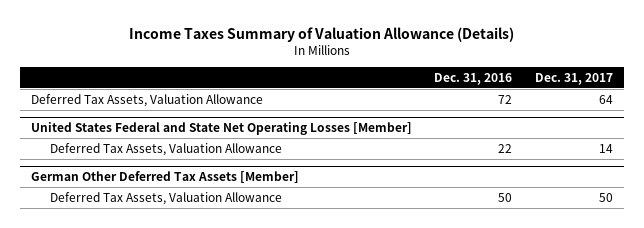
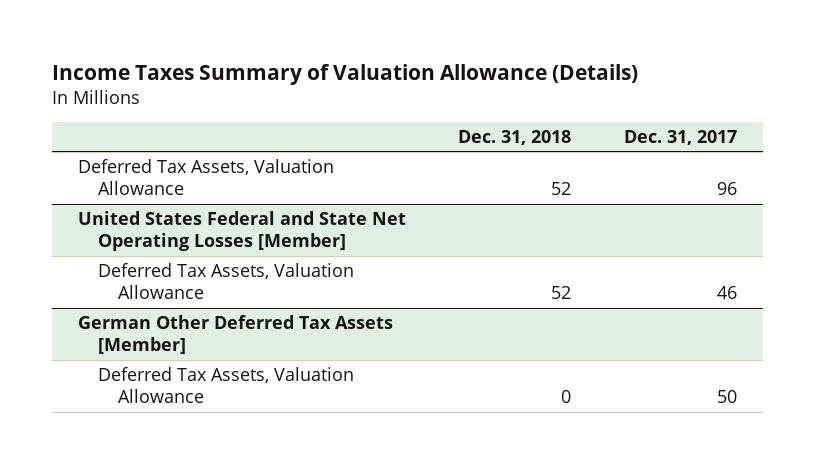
[434,72,513,85] Dec. 31, 2016 -> none
none -> [458,129,572,145] Dec. 31, 2018
[598,94,613,104] 64 -> [716,182,737,196] 96
[598,143,613,153] 14 -> [716,286,737,300] 46

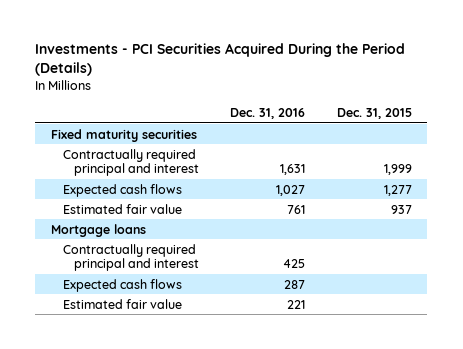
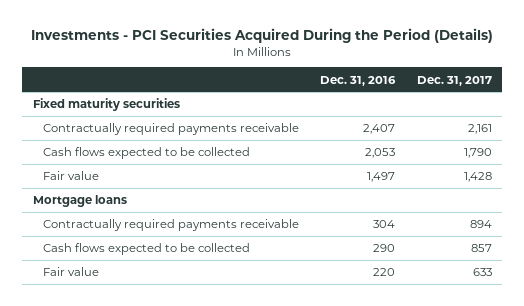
[336,107,412,119] Dec. 31, 2015 -> none
none -> [416,75,492,86] Dec. 31, 2017
[62,148,200,176] Contractually required principal and interest -> [43,123,300,136] Contractually required payments receivable
[280,163,306,175] 1,631 -> [363,124,396,135] 2,407
[62,183,182,197] Expected cash flows -> [43,147,251,160] Cash flows expected to be collected
[276,184,306,196] 1,027 -> [365,148,396,159] 2,053
[62,203,182,214] Estimated fair value -> [43,171,100,181] Fair value
[287,204,306,214] 761 -> [367,172,396,183] 1,497
[62,243,200,271] Contractually required principal and interest -> [43,219,300,232] Contractually required payments receivable
[283,258,306,268] 425 -> [373,220,396,229] 304
[62,278,182,292] Expected cash flows -> [43,243,251,256] Cash flows expected to be collected
[284,279,306,289] 287 -> [373,244,396,253] 290
[62,298,182,309] Estimated fair value -> [43,267,100,277] Fair value
[287,299,306,309] 221 -> [373,268,396,277] 220

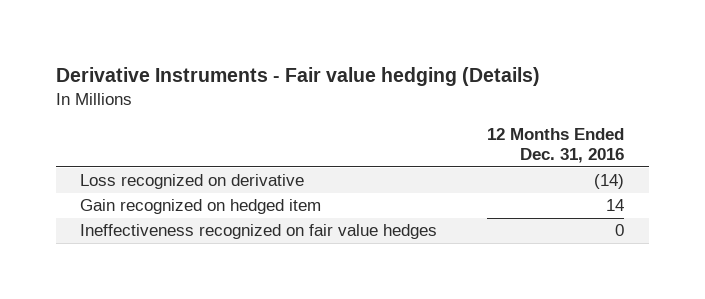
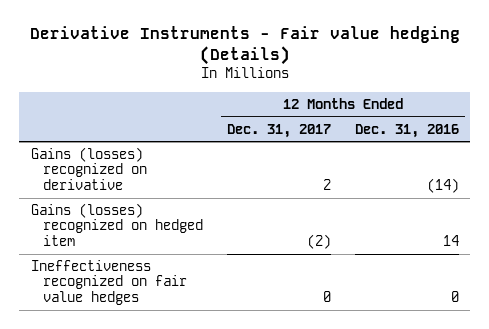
none -> [226,123,331,138] Dec. 31, 2017
[80,174,305,190] Loss recognized on derivative -> [30,147,147,190] Gains (losses) recognized on derivative
[80,199,322,215] Gain recognized on hedged item -> [30,203,203,246] Gains (losses) recognized on hedged item

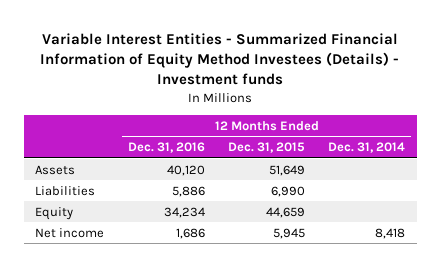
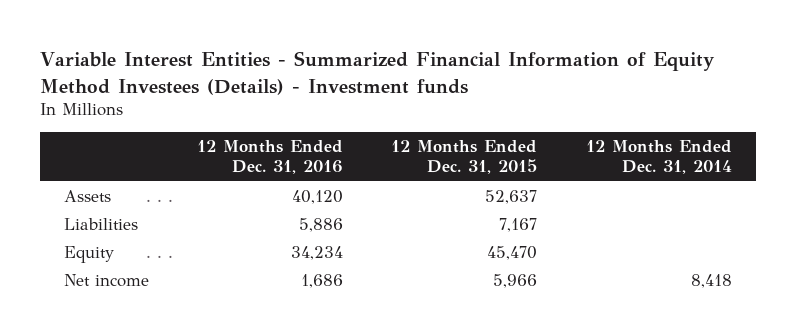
[269,164,306,176] 51,649 -> [485,189,538,204] 52,637
[271,185,306,197] 6,990 -> [499,217,538,232] 7,167
[266,206,306,218] 44,659 -> [487,245,538,260] 45,470
[273,227,306,239] 5,945 -> [493,273,538,288] 5,966

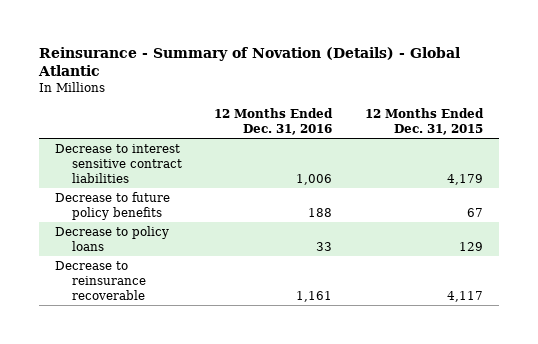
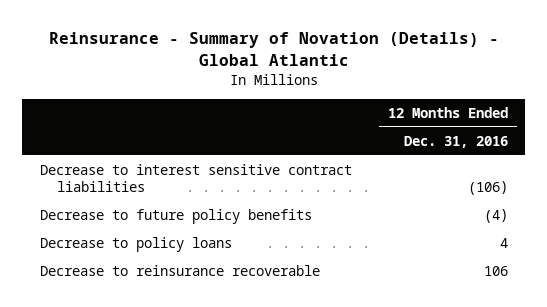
[364,107,484,136] 12 Months Ended Dec. 31, 2015 -> none
[296,173,333,185] 1,006 -> [467,180,508,195] (106)
[308,207,333,217] 188 -> [483,209,508,224] (4)
[316,241,333,251] 33 -> [499,238,508,249] 4
[296,290,333,302] 1,161 -> [483,266,508,277] 106

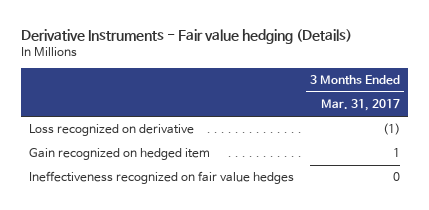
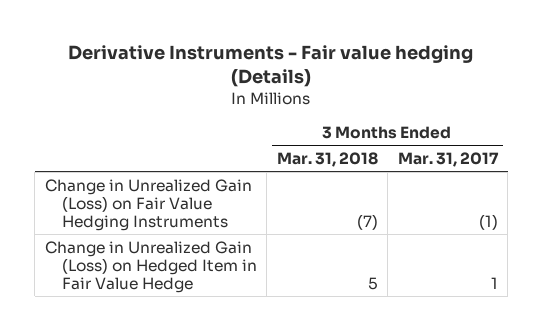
none -> [276,152,378,168] Mar. 31, 2018
[29,171,295,185] Ineffectiveness recognized on fair value hedges -> none
[29,124,195,137] Loss recognized on derivative -> [44,178,252,232] Change in Unrealized Gain (Loss) on Fair Value Hedging Instruments
[29,148,211,161] Gain recognized on hedged item -> [44,240,258,294] Change in Unrealized Gain (Loss) on Hedged Item in Fair Value Hedge

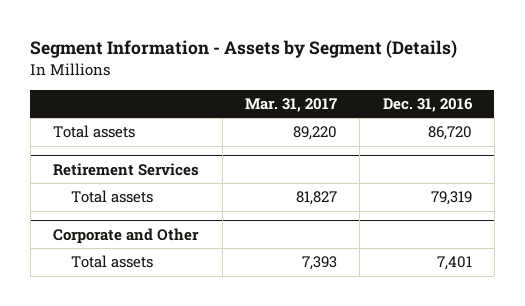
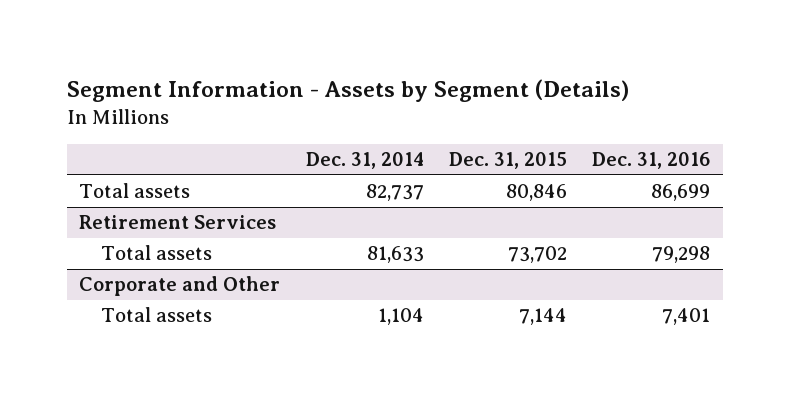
[244,98,337,113] Mar. 31, 2017 -> none
none -> [305,152,424,170] Dec. 31, 2014
none -> [449,152,568,170] Dec. 31, 2015
[427,126,472,141] 86,720 -> [651,184,711,202] 86,699
[430,191,472,206] 79,319 -> [652,246,711,264] 79,298

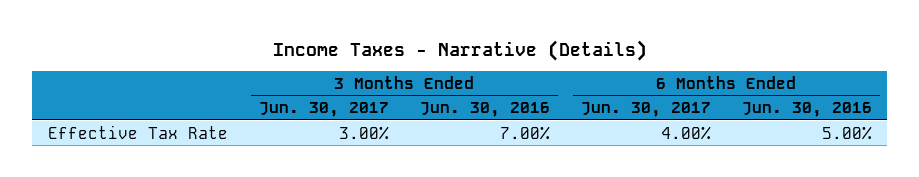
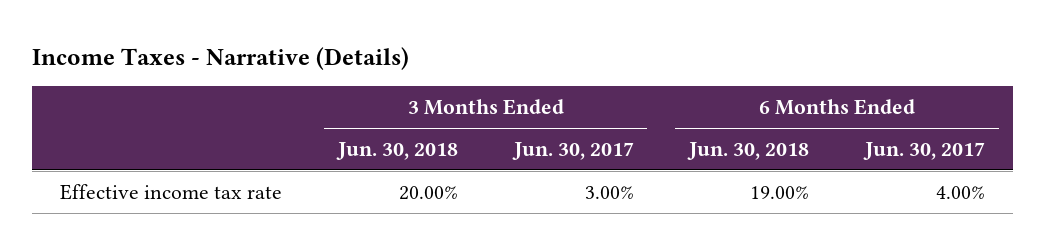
[419,102,550,118] Jun. 30, 2016 -> none
[741,102,872,118] Jun. 30, 2016 -> none
none -> [335,141,458,160] Jun. 30, 2018
none -> [687,141,810,160] Jun. 30, 2018
[47,124,228,139] Effective Tax Rate -> [59,183,282,200] Effective income tax rate

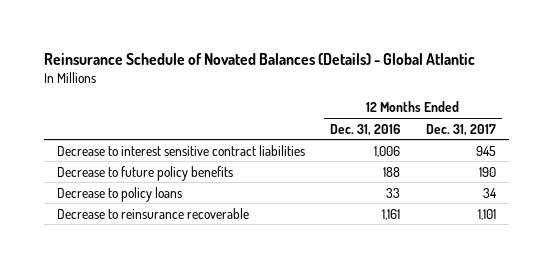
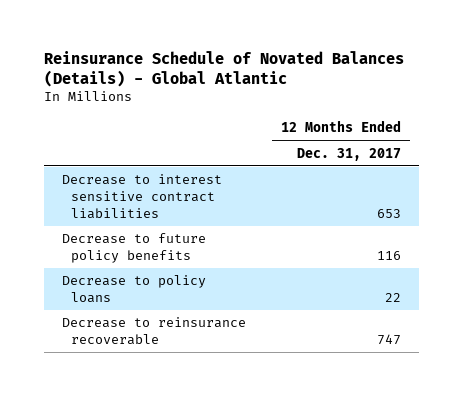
[330,123,401,136] Dec. 31, 2016 -> none
[475,145,496,156] 945 -> [377,208,402,218] 653
[478,166,496,177] 190 -> [377,250,402,260] 116
[482,187,497,198] 34 -> [385,292,402,302] 22
[477,208,496,220] 1,101 -> [377,333,402,345] 747

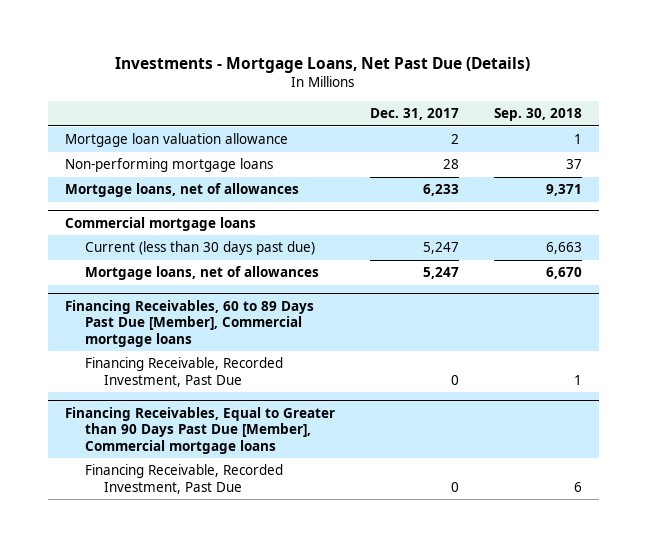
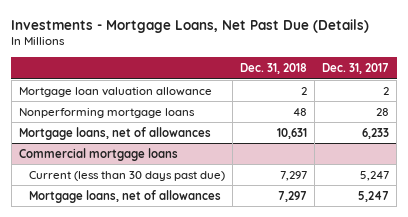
[493,108,582,122] Sep. 30, 2018 -> none
none -> [239,62,307,74] Dec. 31, 2018
[65,158,274,173] Non-performing mortgage loans -> [18,107,195,118] Nonperforming mortgage loans
[65,299,315,347] Financing Receivables, 60 to 89 Days Past Due [Member], Commercial mortgage loans -> none
[84,357,283,387] Financing Receivable, Recorded Investment, Past Due -> none
[65,406,336,454] Financing Receivables, Equal to Greater than 90 Days Past Due [Member], Commercial mortgage loans -> none
[84,464,283,494] Financing Receivable, Recorded Investment, Past Due -> none

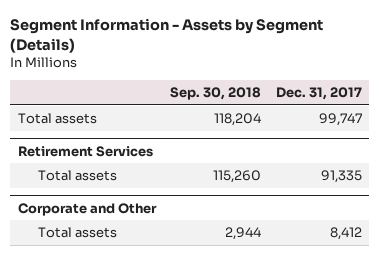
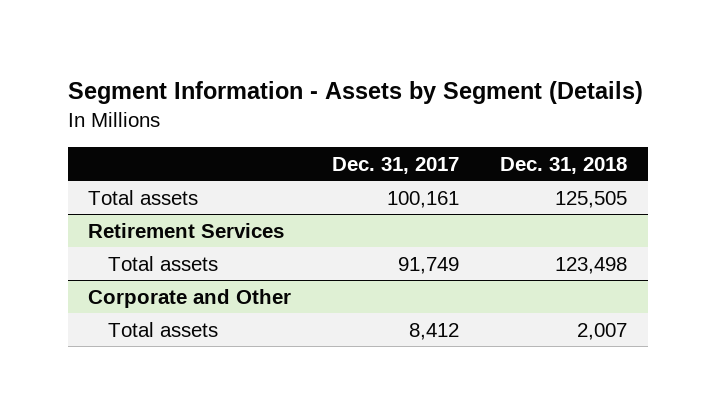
[170,87,262,101] Sep. 30, 2018 -> none
none -> [500,156,628,174] Dec. 31, 2018
[318,113,362,127] 99,747 -> [387,190,460,208] 100,161
[320,170,362,184] 91,335 -> [398,256,460,274] 91,749

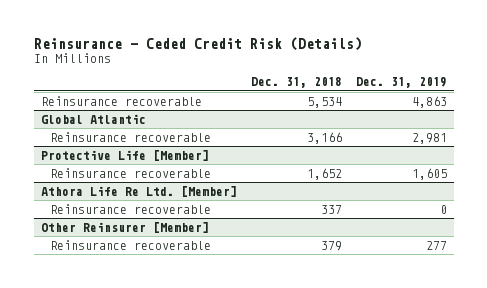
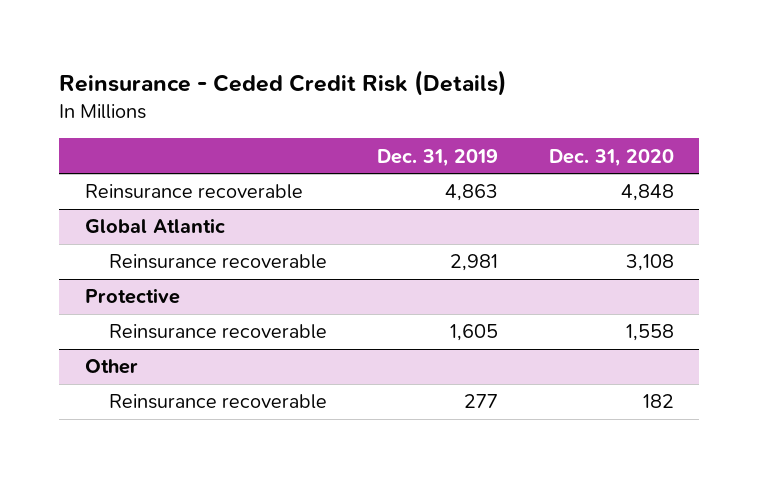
[250,77,342,89] Dec. 31, 2018 -> none
none -> [548,148,674,167] Dec. 31, 2020
[40,149,209,161] Protective Life [Member] -> [84,288,180,305] Protective
[40,185,237,197] Athora Life Re Ltd. [Member] -> none
[49,203,211,214] Reinsurance recoverable -> none
[40,221,209,233] Other Reinsurer [Member] -> [84,359,138,375] Other

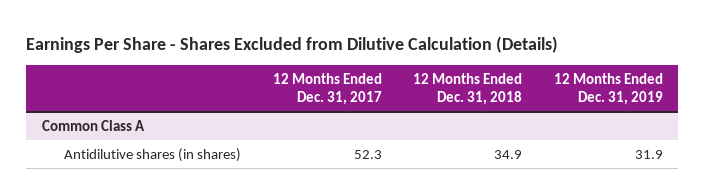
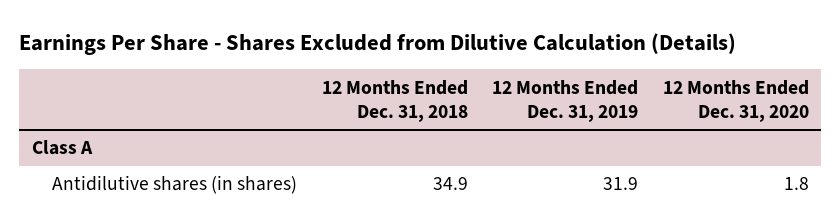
[272,72,382,106] 12 Months Ended Dec. 31, 2017 -> none
none -> [662,79,809,122] 12 Months Ended Dec. 31, 2020
[41,120,145,132] Common Class A -> [31,140,93,156] Class A

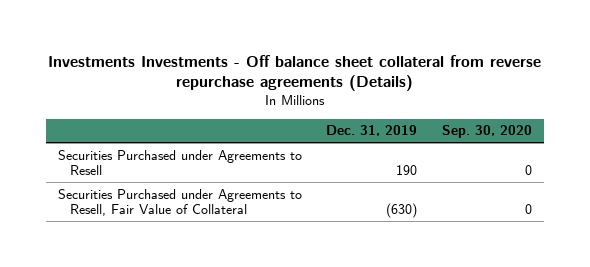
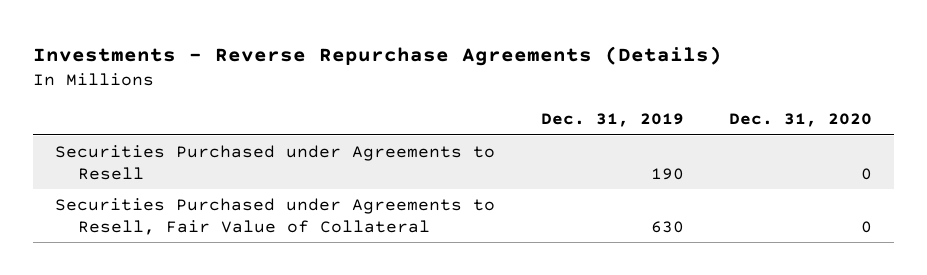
[47,54,541,92] Investments Investments - Off balance sheet collateral from reverse repurchase agreements (Details) -> [32,45,722,66] Investments - Reverse Repurchase Agreements (Details)
[441,125,532,139] Sep. 30, 2020 -> none
none -> [728,113,872,128] Dec. 31, 2020
[386,203,418,219] (630) -> [650,220,684,233] 630

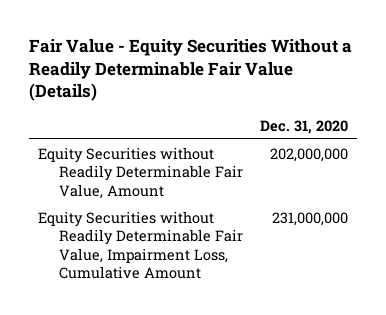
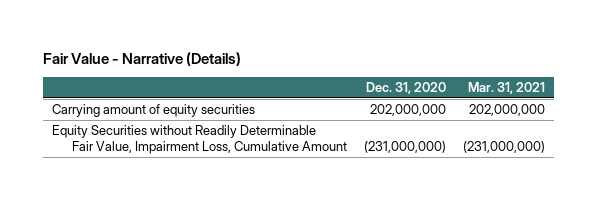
[29,39,353,102] Fair Value - Equity Securities Without a Readily Determinable Fair Value (Details) -> [43,51,242,66] Fair Value - Narrative (Details)
none -> [468,82,546,95] Mar. 31, 2021
[38,146,243,199] Equity Securities without Readily Determinable Fair Value, Amount -> [51,104,255,118] Carrying amount of equity securities
[272,211,349,226] 231,000,000 -> [364,141,447,154] (231,000,000)

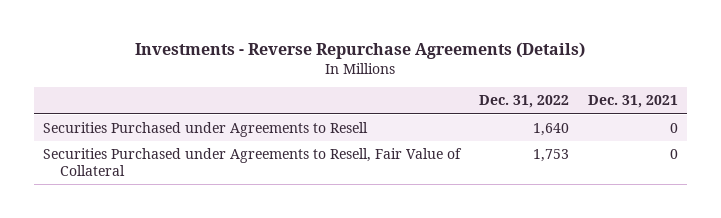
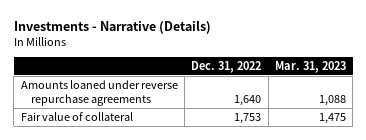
[135,42,586,60] Investments - Reverse Repurchase Agreements (Details) -> [13,19,211,34] Investments - Narrative (Details)
[587,95,678,109] Dec. 31, 2021 -> none
none -> [274,60,346,73] Mar. 31, 2023
[43,122,369,138] Securities Purchased under Agreements to Resell -> [20,80,178,106] Amounts loaned under reverse repurchase agreements
[43,148,463,176] Securities Purchased under Agreements to Resell, Fair Value of Collateral -> [20,112,133,122] Fair value of collateral

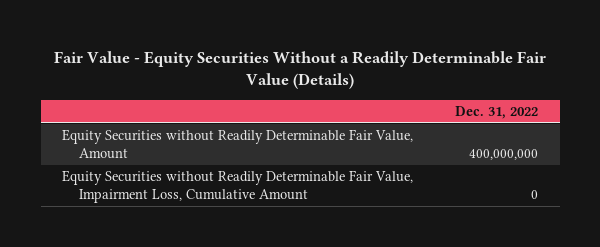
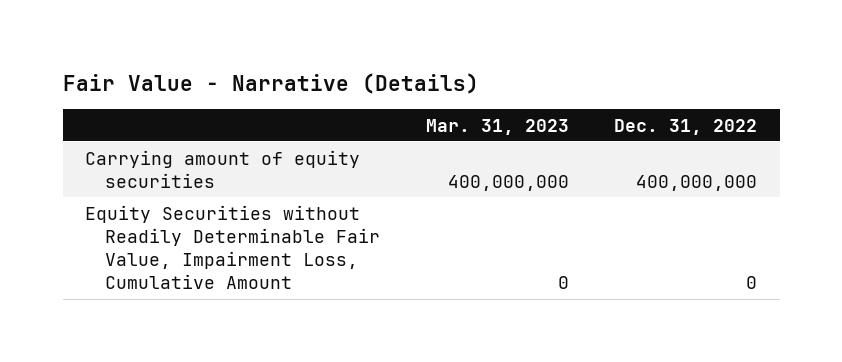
[54,50,547,90] Fair Value - Equity Securities Without a Readily Determinable Fair Value (Details) -> [62,72,479,94] Fair Value - Narrative (Details)
none -> [425,118,569,135] Mar. 31, 2023
[61,129,413,159] Equity Securities without Readily Determinable Fair Value, Amount -> [85,149,361,188] Carrying amount of equity securities

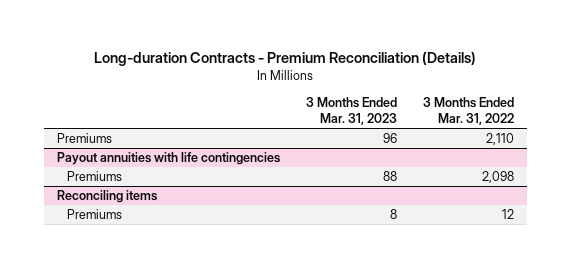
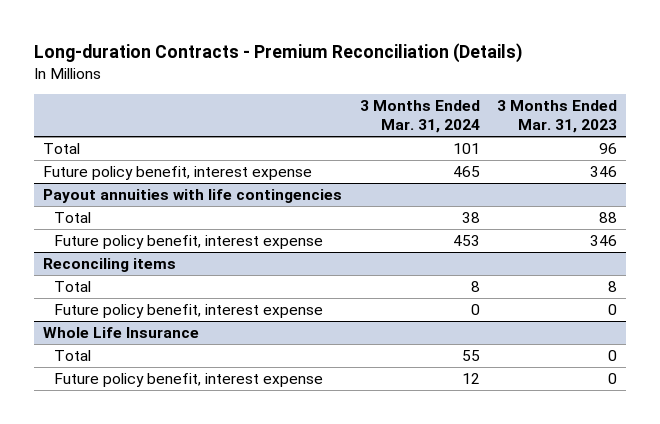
[422,97,514,126] 3 Months Ended Mar. 31, 2022 -> none
none -> [359,99,480,133] 3 Months Ended Mar. 31, 2024
[56,133,112,144] Premiums -> [43,142,81,154] Total
none -> [43,165,313,180] Future policy benefit, interest expense
[66,171,122,182] Premiums -> [54,211,92,223] Total
none -> [54,234,324,249] Future policy benefit, interest expense
[66,209,122,220] Premiums -> [54,280,92,292] Total
none -> [54,303,324,318] Future policy benefit, interest expense
none -> [43,326,200,338] Whole Life Insurance
none -> [54,349,92,361] Total
none -> [54,372,324,387] Future policy benefit, interest expense

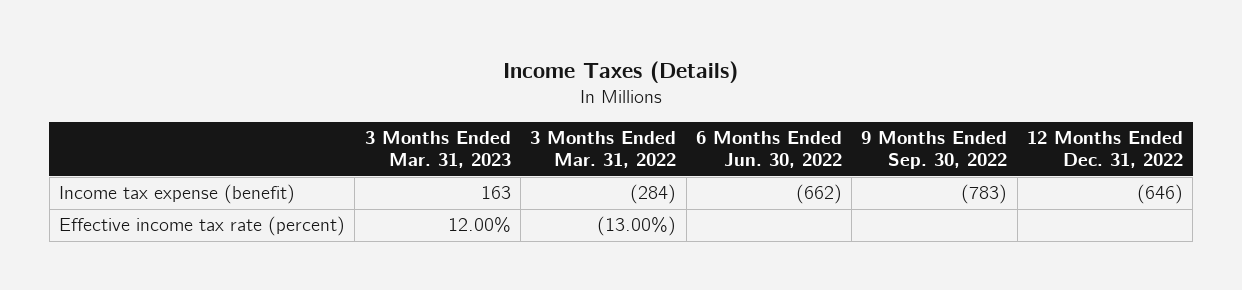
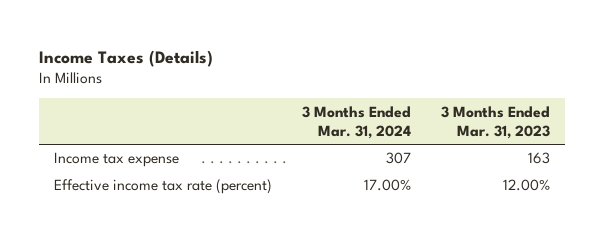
[530,131,677,169] 3 Months Ended Mar. 31, 2022 -> none
[695,131,842,169] 6 Months Ended Jun. 30, 2022 -> none
[861,131,1008,170] 9 Months Ended Sep. 30, 2022 -> none
[1026,131,1183,169] 12 Months Ended Dec. 31, 2022 -> none
none -> [301,105,411,139] 3 Months Ended Mar. 31, 2024
[59,184,296,205] Income tax expense (benefit) -> [53,152,179,168] Income tax expense

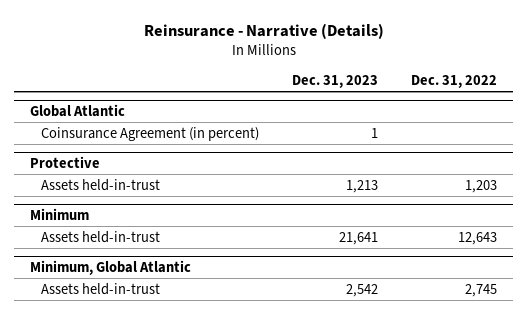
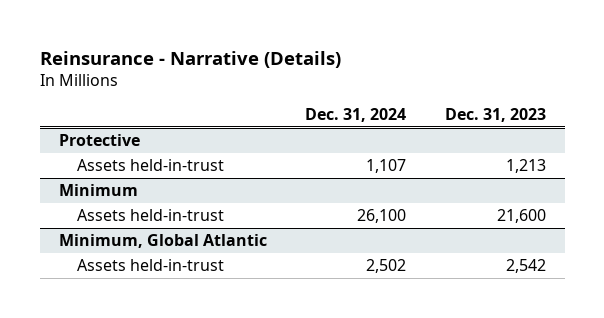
[410,75,497,89] Dec. 31, 2022 -> none
none -> [305,108,407,123] Dec. 31, 2024
[30,103,126,117] Global Atlantic -> none
[40,126,259,141] Coinsurance Agreement (in percent) -> none
[338,231,378,245] 21,641 -> [496,209,546,224] 21,600

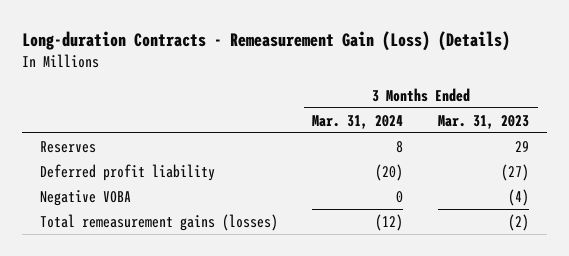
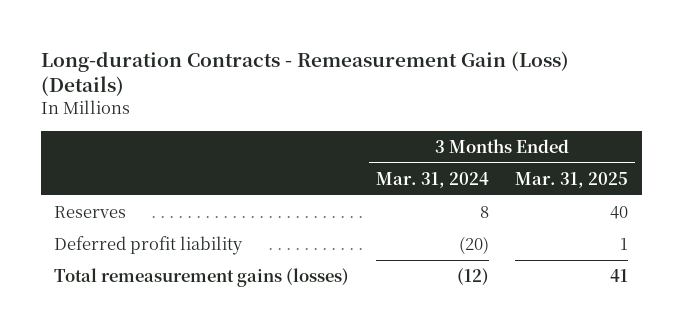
[438,114,530,129] Mar. 31, 2023 -> none
none -> [515,171,629,188] Mar. 31, 2025
[39,189,131,206] Negative VOBA -> none

